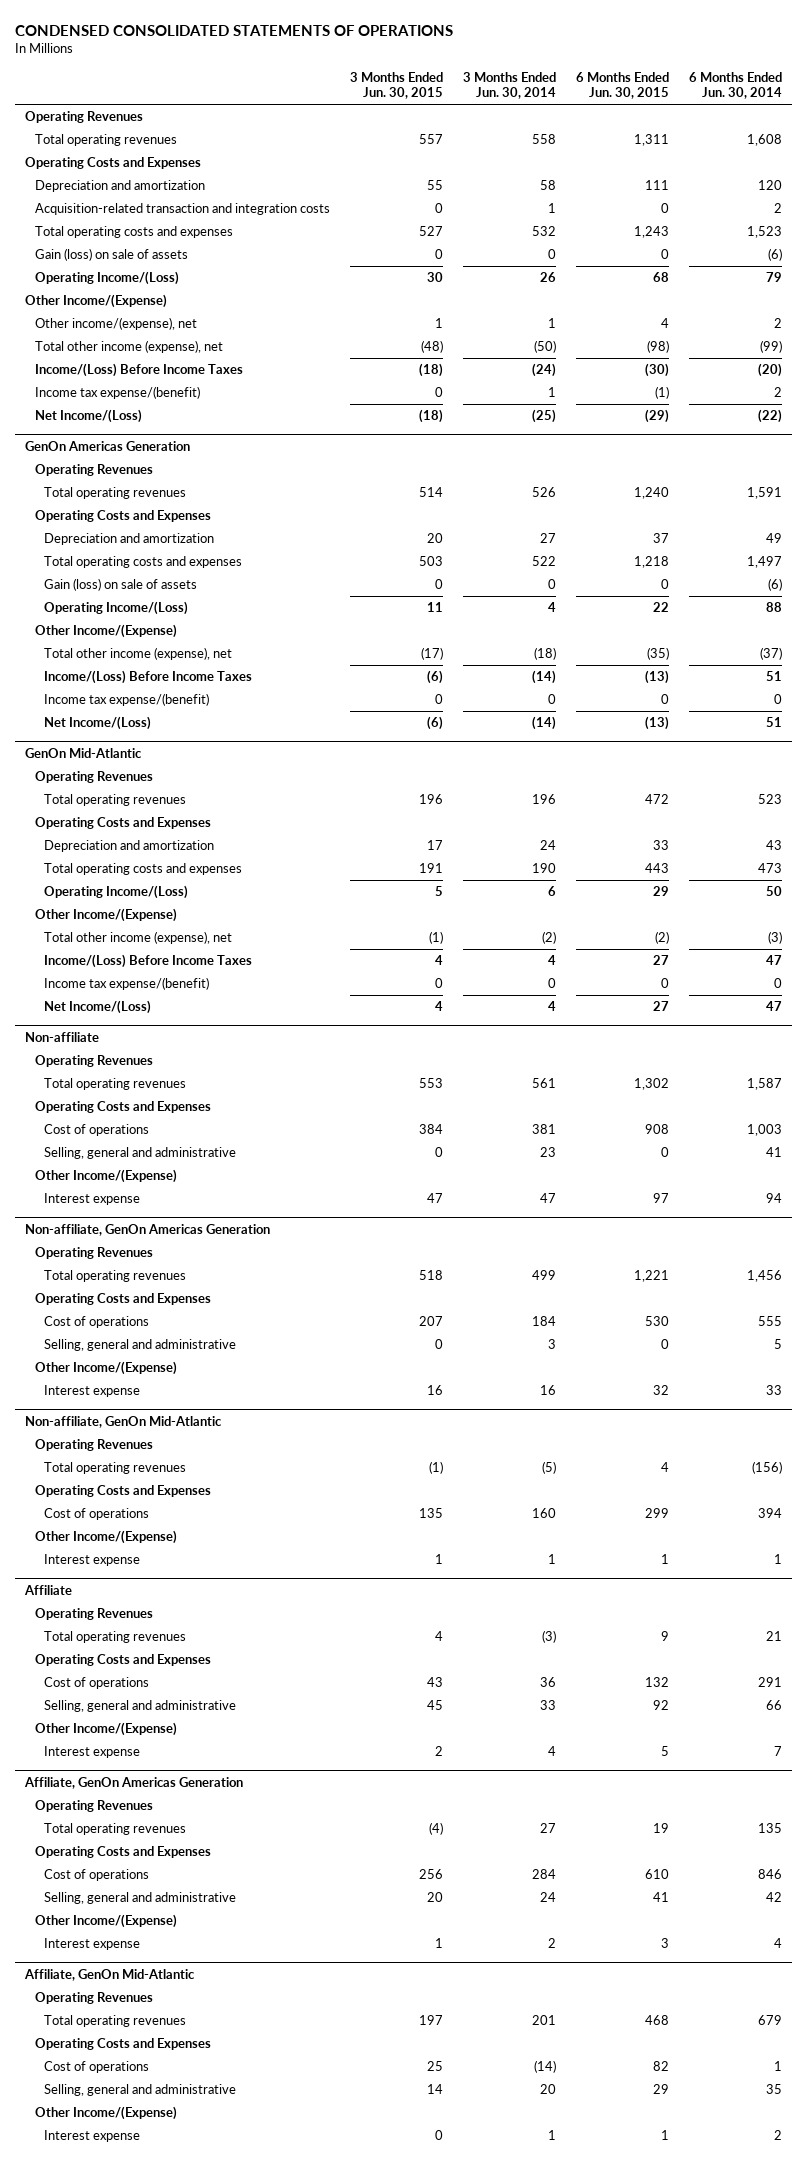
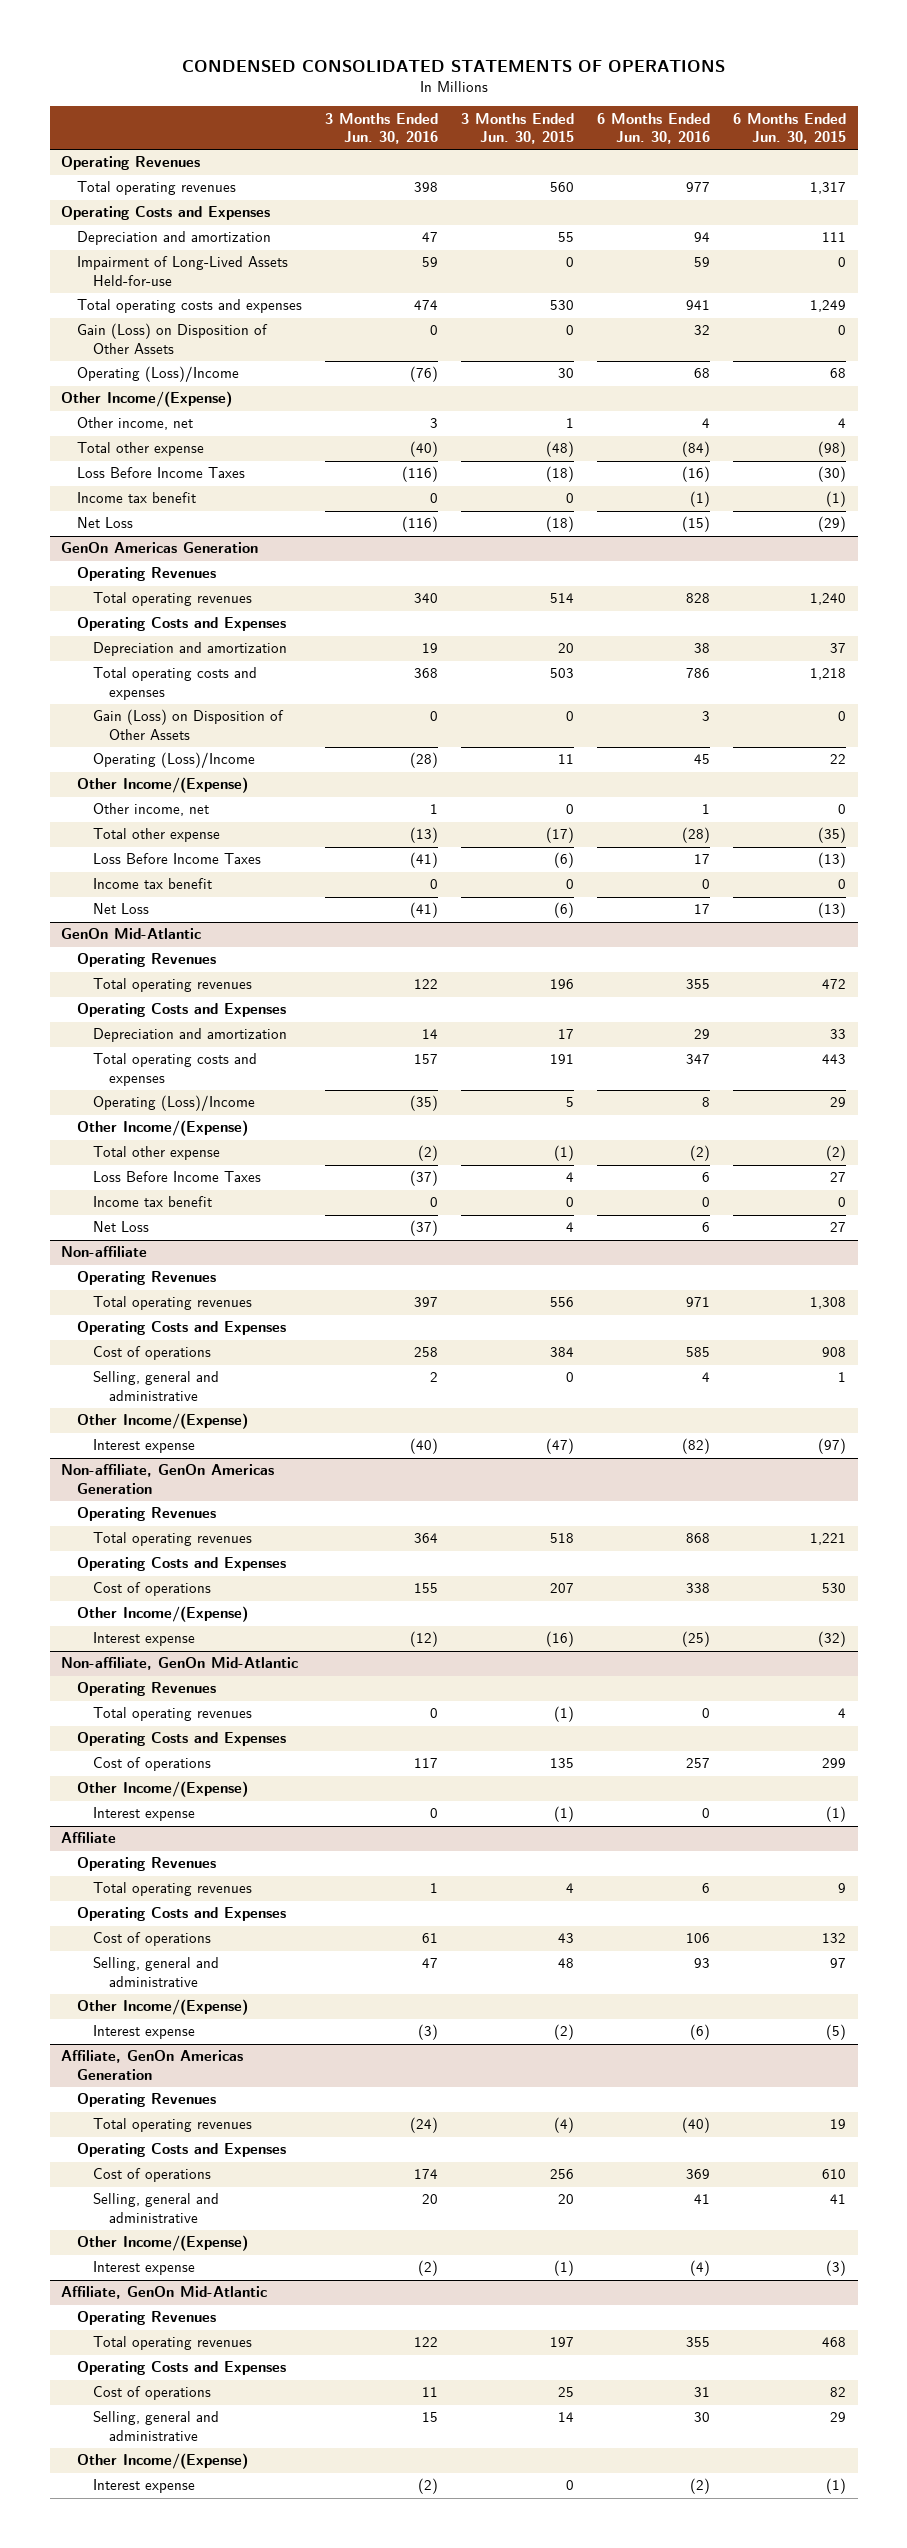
[462,72,556,100] 3 Months Ended Jun. 30, 2014 -> none
[688,72,782,100] 6 Months Ended Jun. 30, 2014 -> none
none -> [325,112,439,145] 3 Months Ended Jun. 30, 2016
none -> [597,112,711,145] 6 Months Ended Jun. 30, 2016
[418,134,443,145] 557 -> [550,182,575,193] 560
[633,134,669,147] 1,311 -> [810,182,847,195] 1,317
[34,203,330,216] Acquisition-related transaction and integration costs -> none
none -> [76,256,288,287] Impairment of Long-Lived Assets Held-for-use
[418,226,443,237] 527 -> [550,300,575,311] 530
[633,226,669,239] 1,243 -> [810,300,847,313] 1,249
[34,248,188,262] Gain (loss) on sale of assets -> [76,323,268,355] Gain (Loss) on Disposition of Other Assets
[34,271,179,286] Operating Income/(Loss) -> [76,366,239,383] Operating (Loss)/Income
[34,317,197,331] Other income/(expense), net -> [76,417,193,431] Other income, net
[34,340,223,354] Total other income (expense), net -> [76,442,204,457] Total other expense
[34,363,243,378] Income/(Loss) Before Income Taxes -> [76,467,245,479] Loss Before Income Taxes
[34,386,200,400] Income tax expense/(benefit) -> [76,492,196,504] Income tax benefit
[34,409,142,424] Net Income/(Loss) -> [76,517,133,529] Net Loss
[44,578,198,592] Gain (loss) on sale of assets -> [92,709,284,741] Gain (Loss) on Disposition of Other Assets
[44,601,189,616] Operating Income/(Loss) -> [92,752,255,769] Operating (Loss)/Income
none -> [92,803,209,817] Other income, net
[44,647,233,661] Total other income (expense), net -> [92,828,220,843] Total other expense
[44,670,253,685] Income/(Loss) Before Income Taxes -> [92,853,261,865] Loss Before Income Taxes
[44,693,210,707] Income tax expense/(benefit) -> [92,878,212,890] Income tax benefit
[44,716,152,731] Net Income/(Loss) -> [92,903,149,915] Net Loss
[44,885,189,900] Operating Income/(Loss) -> [92,1095,255,1112] Operating (Loss)/Income
[44,931,233,945] Total other income (expense), net -> [92,1146,220,1161] Total other expense
[44,954,253,969] Income/(Loss) Before Income Taxes -> [92,1171,261,1183] Loss Before Income Taxes
[44,977,210,991] Income tax expense/(benefit) -> [92,1196,212,1208] Income tax benefit
[44,1000,152,1015] Net Income/(Loss) -> [92,1221,149,1233] Net Loss
[418,1078,443,1089] 553 -> [550,1297,575,1308] 556
[633,1078,669,1091] 1,302 -> [810,1297,847,1310] 1,308
[660,1147,669,1158] 0 -> [838,1372,847,1383] 1
[426,1193,443,1204] 47 -> [546,1438,575,1455] (47)
[652,1193,669,1204] 97 -> [818,1438,847,1455] (97)
[44,1339,237,1352] Selling, general and administrative -> none
[426,1385,443,1396] 16 -> [546,1631,575,1648] (16)
[652,1385,669,1396] 32 -> [818,1631,847,1648] (32)
[434,1554,443,1565] 1 -> [554,1806,575,1823] (1)
[660,1554,669,1565] 1 -> [826,1806,847,1823] (1)
[426,1700,443,1711] 45 -> [558,1958,575,1969] 48
[652,1700,669,1711] 92 -> [830,1958,847,1969] 97
[434,1746,443,1757] 2 -> [554,2024,575,2041] (2)
[660,1746,669,1757] 5 -> [826,2024,847,2041] (5)
[434,1938,443,1949] 1 -> [554,2260,575,2277] (1)
[660,1938,669,1949] 3 -> [826,2260,847,2277] (3)
[660,2130,669,2141] 1 -> [826,2478,847,2495] (1)

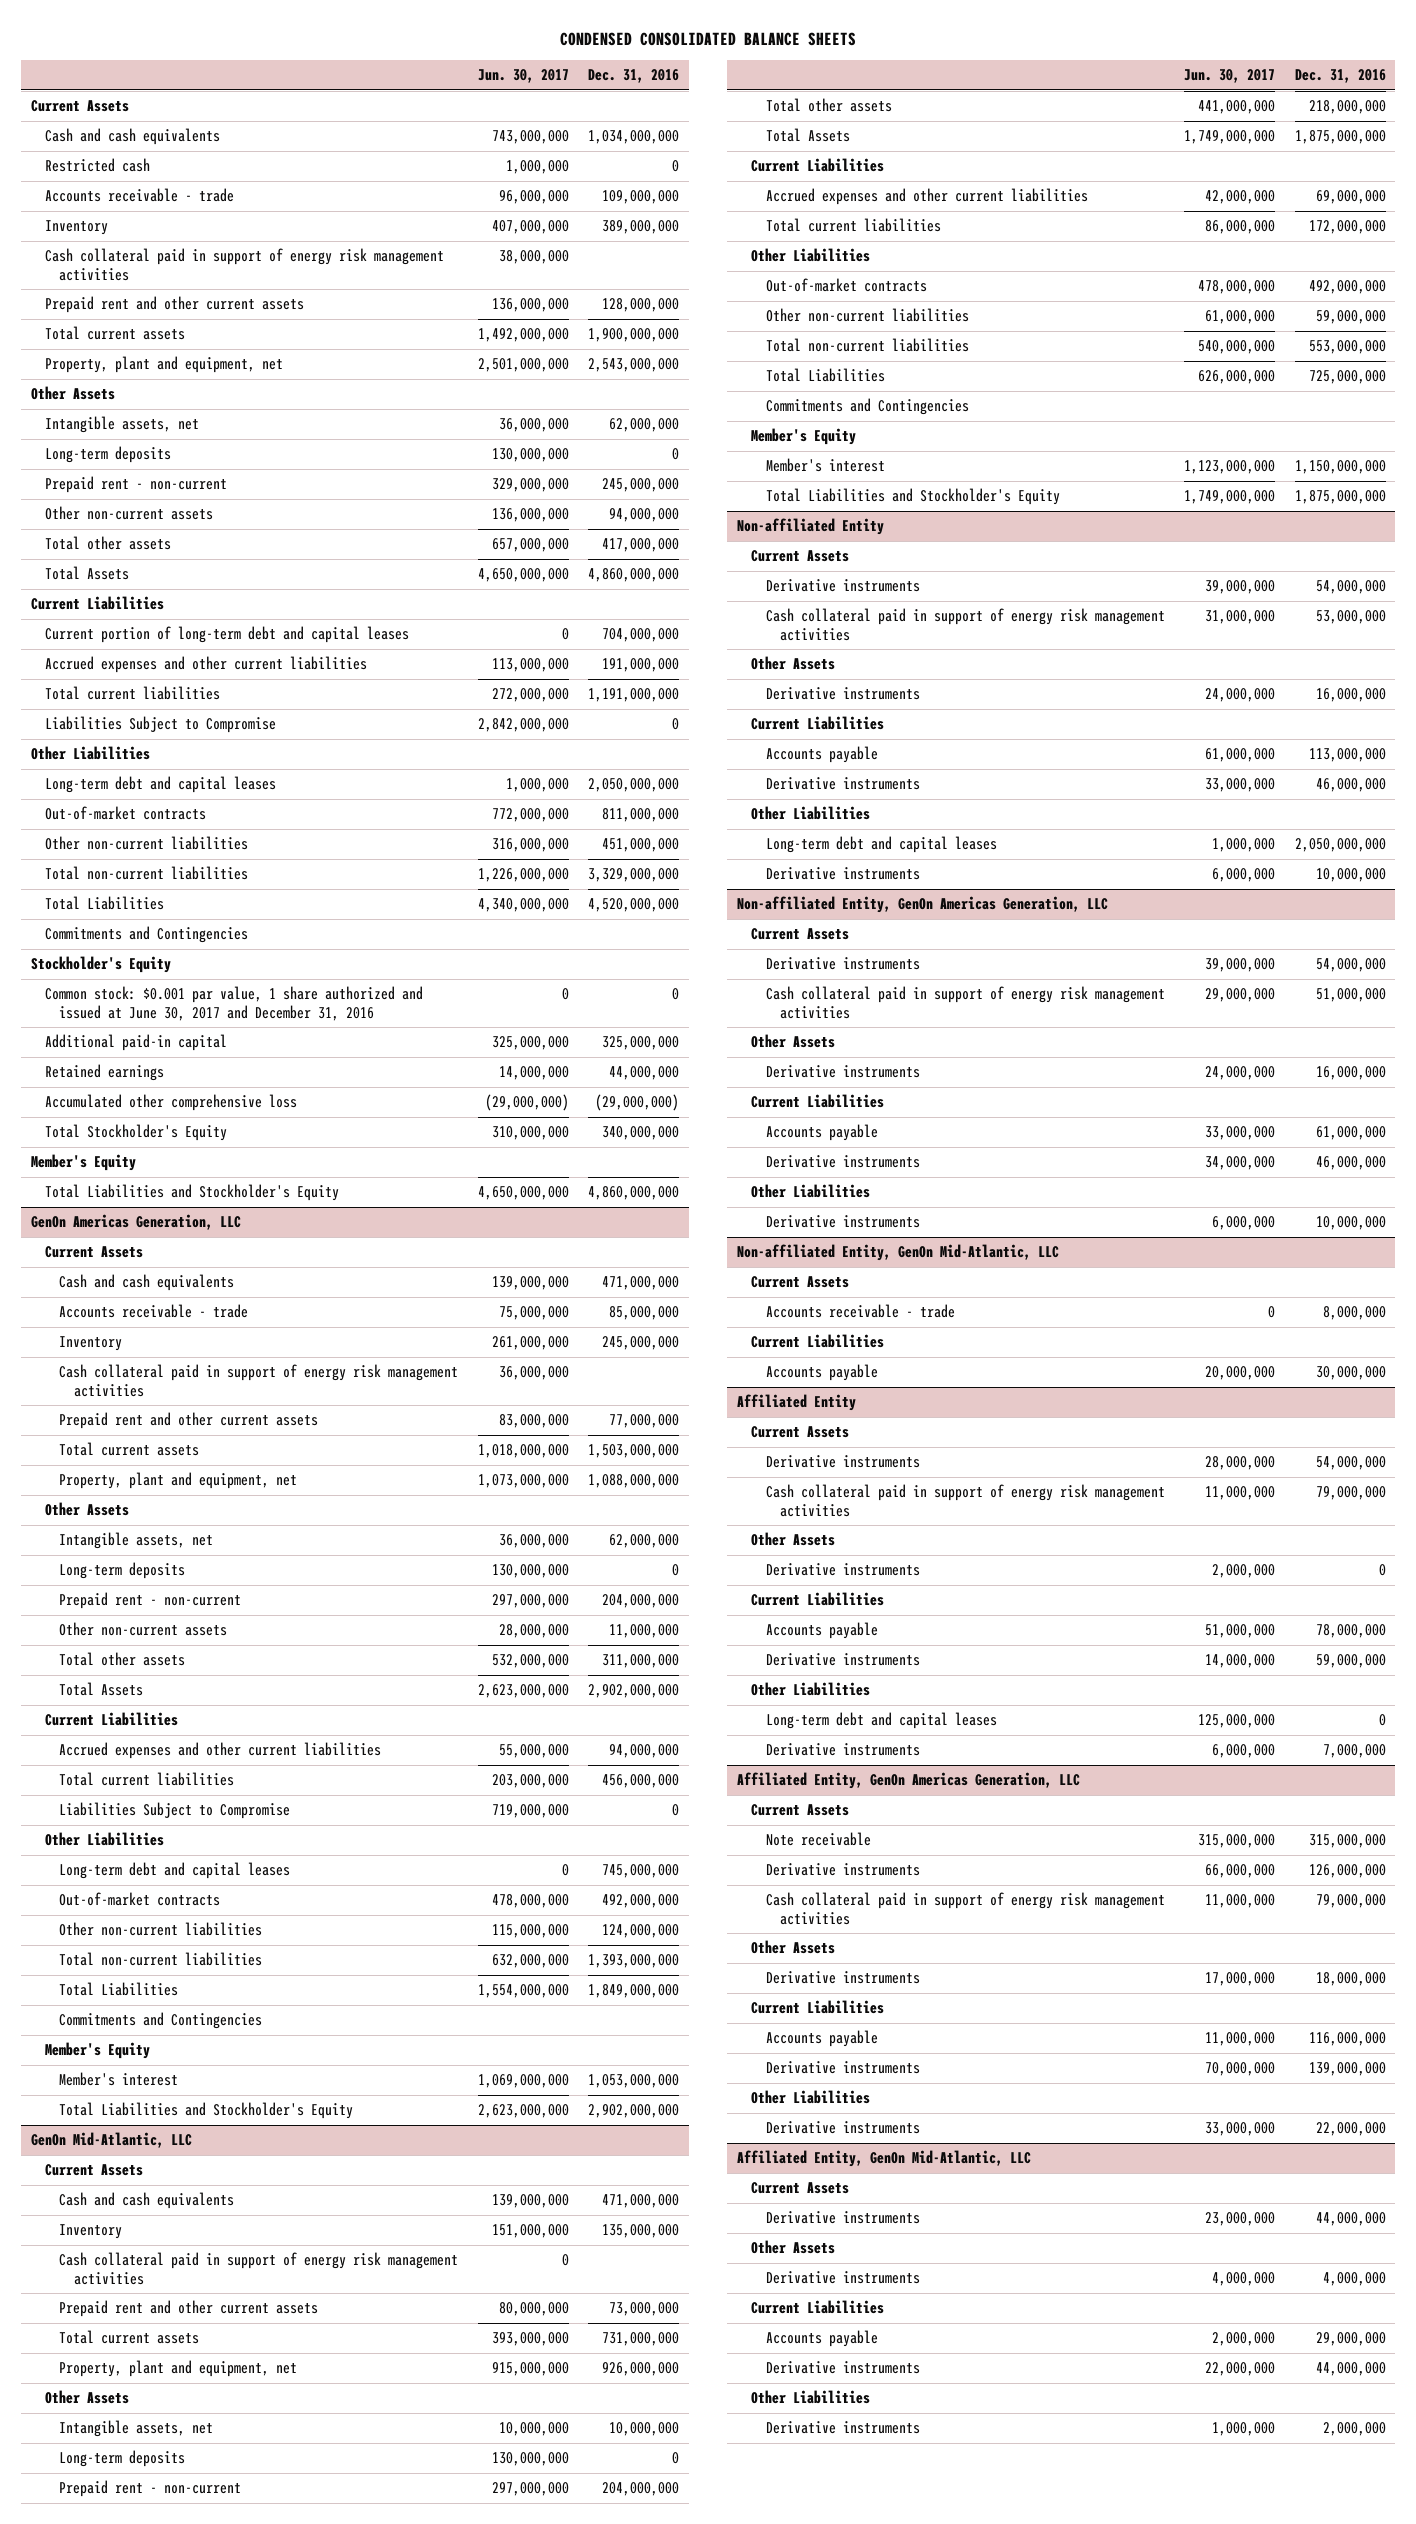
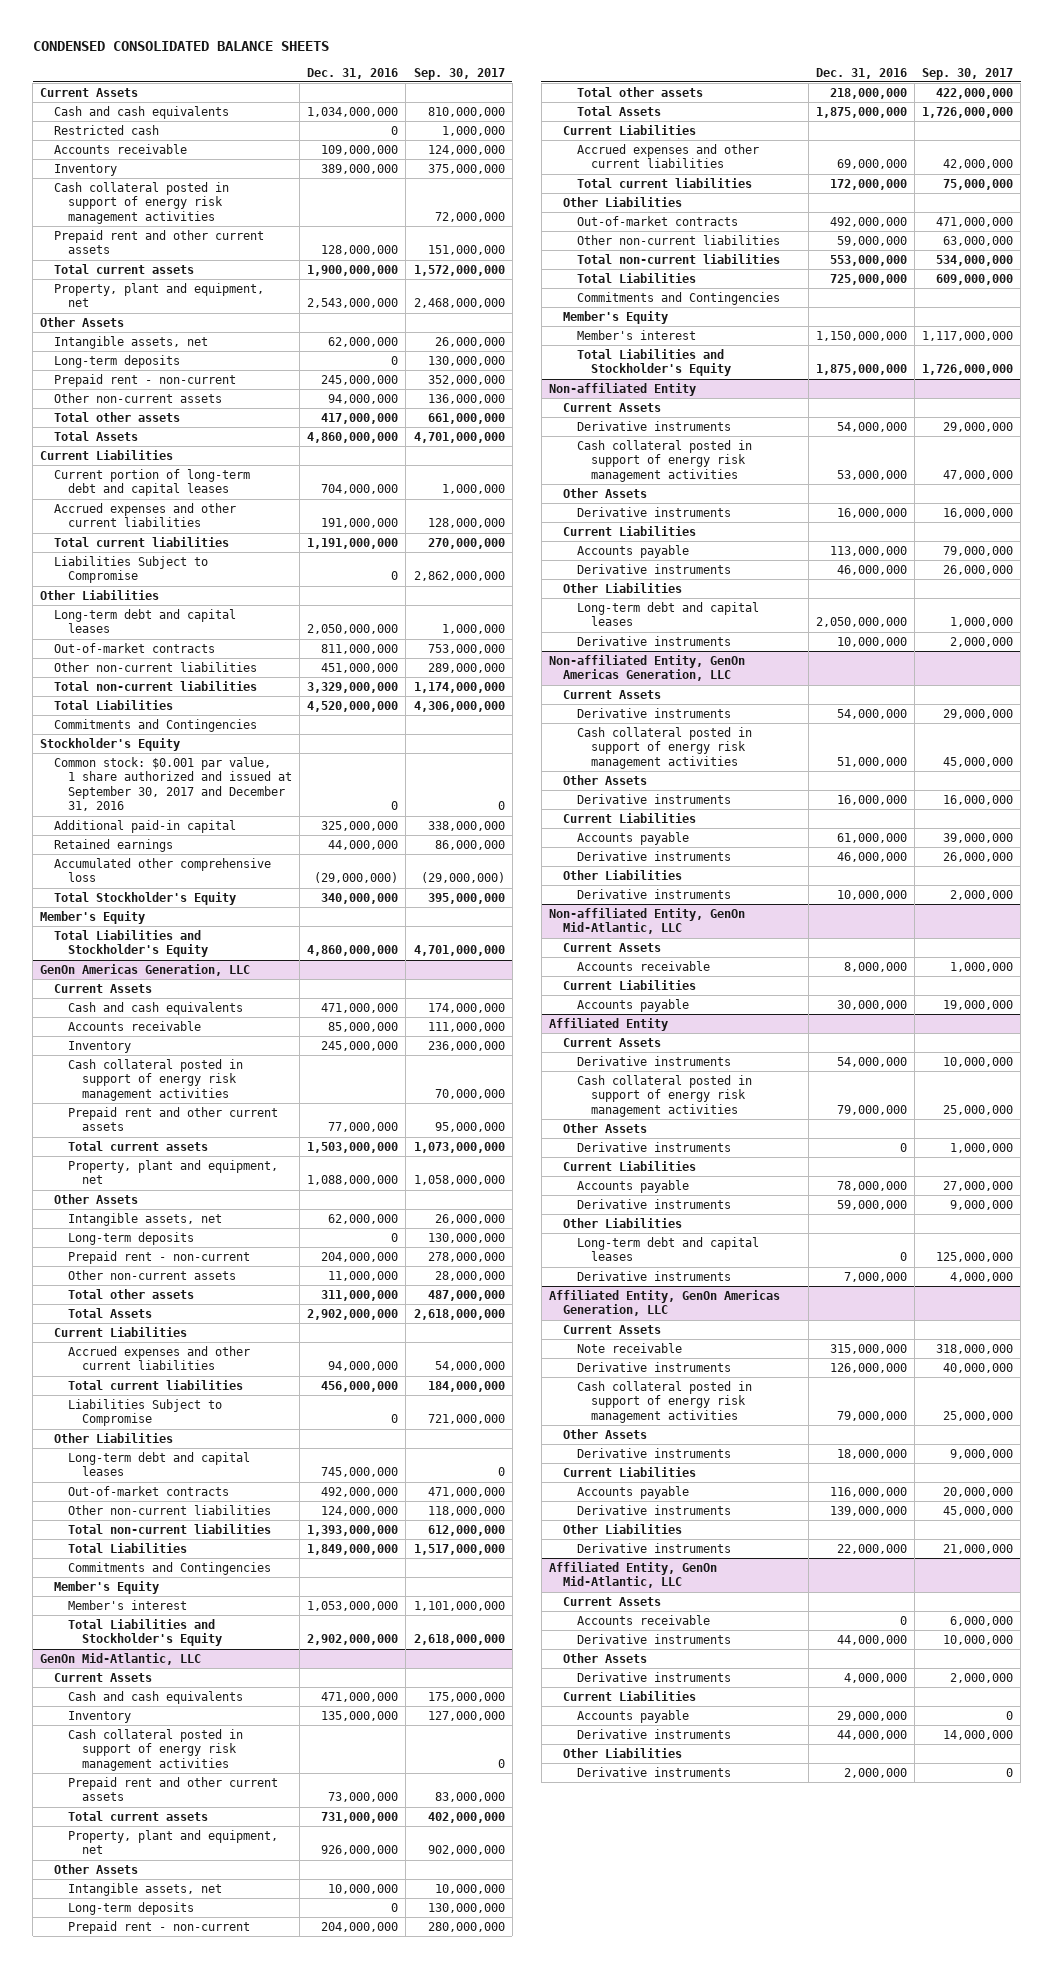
[477,69,569,84] Jun. 30, 2017 -> none
none -> [413,67,505,80] Sep. 30, 2017
[45,188,235,203] Accounts receivable - trade -> [54,143,188,154] Accounts receivable
[45,248,445,281] Cash collateral paid in support of energy risk management activities -> [54,181,230,224] Cash collateral posted in support of energy risk management activities
[45,986,424,1021] Common stock: $0.001 par value, 1 share authorized and issued at June 30, 2017 and December 31, 2016 -> [54,756,293,812] Common stock: $0.001 par value, 1 share authorized and issued at September 30, 2017 and December 31, 2016
[59,1304,249,1319] Accounts receivable - trade -> [68,1020,202,1031] Accounts receivable
[59,1364,459,1397] Cash collateral paid in support of energy risk management activities -> [68,1058,244,1101] Cash collateral posted in support of energy risk management activities
[59,2252,459,2285] Cash collateral paid in support of energy risk management activities -> [68,1728,244,1771] Cash collateral posted in support of energy risk management activities
[765,608,1165,641] Cash collateral paid in support of energy risk management activities -> [576,439,752,482] Cash collateral posted in support of energy risk management activities
[765,986,1165,1019] Cash collateral paid in support of energy risk management activities -> [576,726,752,769] Cash collateral posted in support of energy risk management activities
[765,1304,955,1319] Accounts receivable - trade -> [576,960,710,971] Accounts receivable
[765,1484,1165,1517] Cash collateral paid in support of energy risk management activities -> [576,1074,752,1117] Cash collateral posted in support of energy risk management activities
[765,1892,1165,1925] Cash collateral paid in support of energy risk management activities -> [576,1380,752,1423] Cash collateral posted in support of energy risk management activities
none -> [576,1614,710,1625] Accounts receivable

